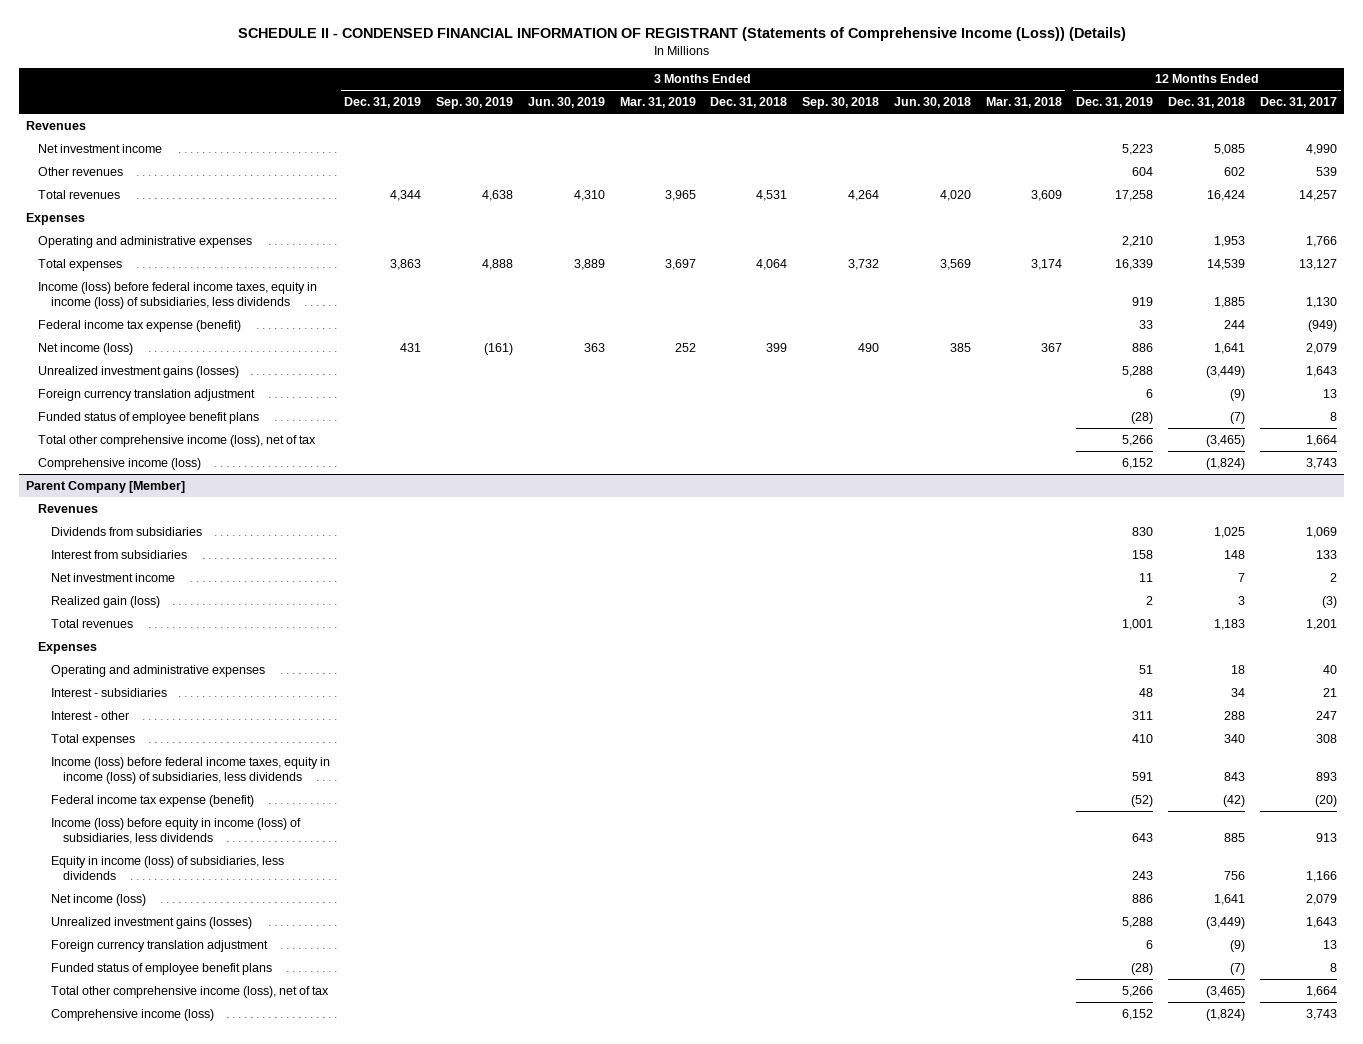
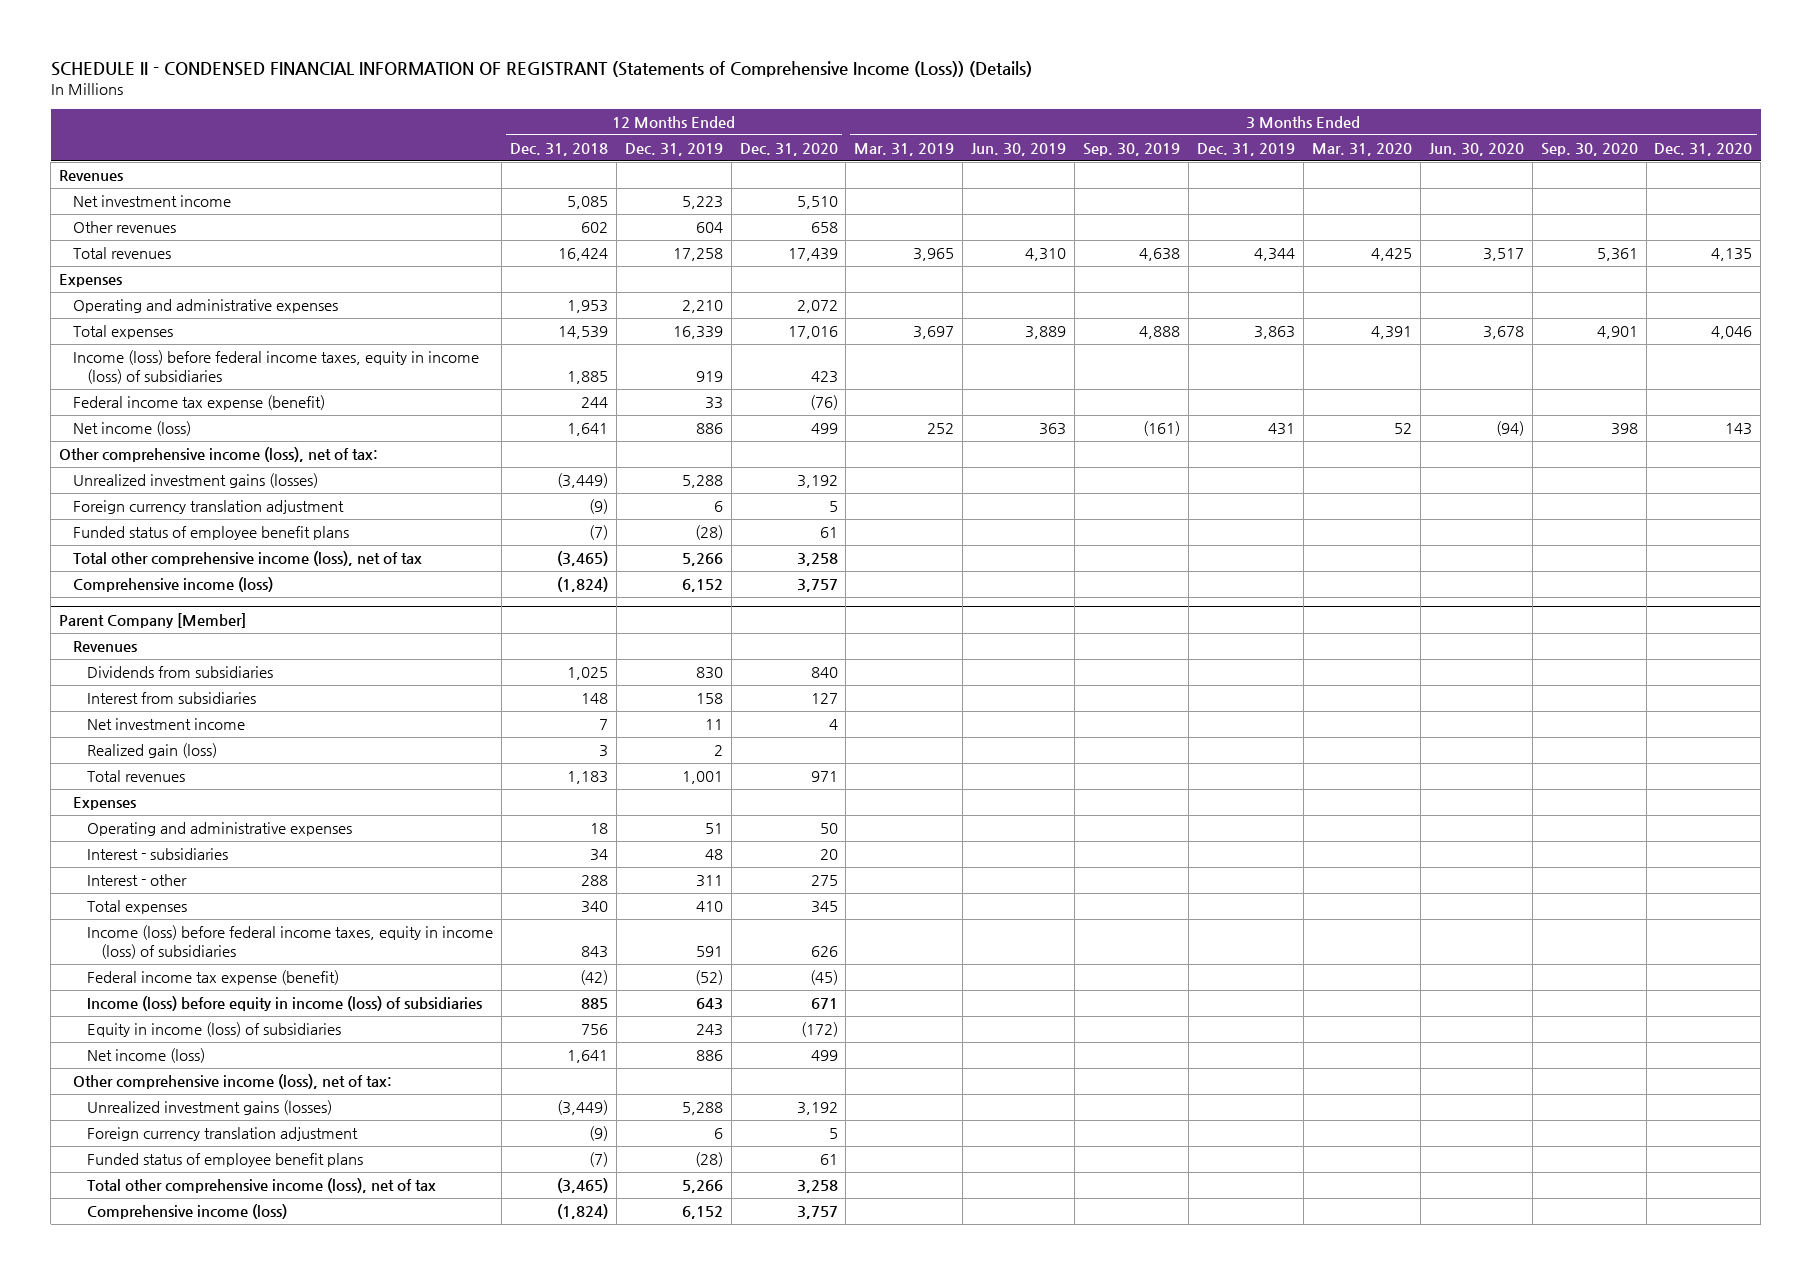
[710,97,788,109] Dec. 31, 2018 -> none
[802,97,880,110] Sep. 30, 2018 -> none
[893,97,971,109] Jun. 30, 2018 -> none
[985,97,1062,109] Mar. 31, 2018 -> none
[1259,97,1337,109] Dec. 31, 2017 -> none
none -> [739,143,838,157] Dec. 31, 2020
none -> [1311,143,1412,157] Mar. 31, 2020
none -> [1428,143,1524,157] Jun. 30, 2020
none -> [1540,143,1638,157] Sep. 30, 2020
none -> [1654,143,1753,157] Dec. 31, 2020
[38,281,318,309] Income (loss) before federal income taxes, equity in income (loss) of subsidiaries, less dividends -> [73,350,480,385] Income (loss) before federal income taxes, equity in income (loss) of subsidiaries
none -> [59,447,379,463] Other comprehensive income (loss), net of tax:
[50,756,330,784] Income (loss) before federal income taxes, equity in income (loss) of subsidiaries, less dividends -> [86,925,493,960] Income (loss) before federal income taxes, equity in income (loss) of subsidiaries
[50,817,301,844] Income (loss) before equity in income (loss) of subsidiaries, less dividends -> [86,996,482,1012] Income (loss) before equity in income (loss) of subsidiaries
[50,855,284,880] Equity in income (loss) of subsidiaries, less dividends -> [86,1022,341,1038] Equity in income (loss) of subsidiaries
none -> [73,1074,393,1090] Other comprehensive income (loss), net of tax:

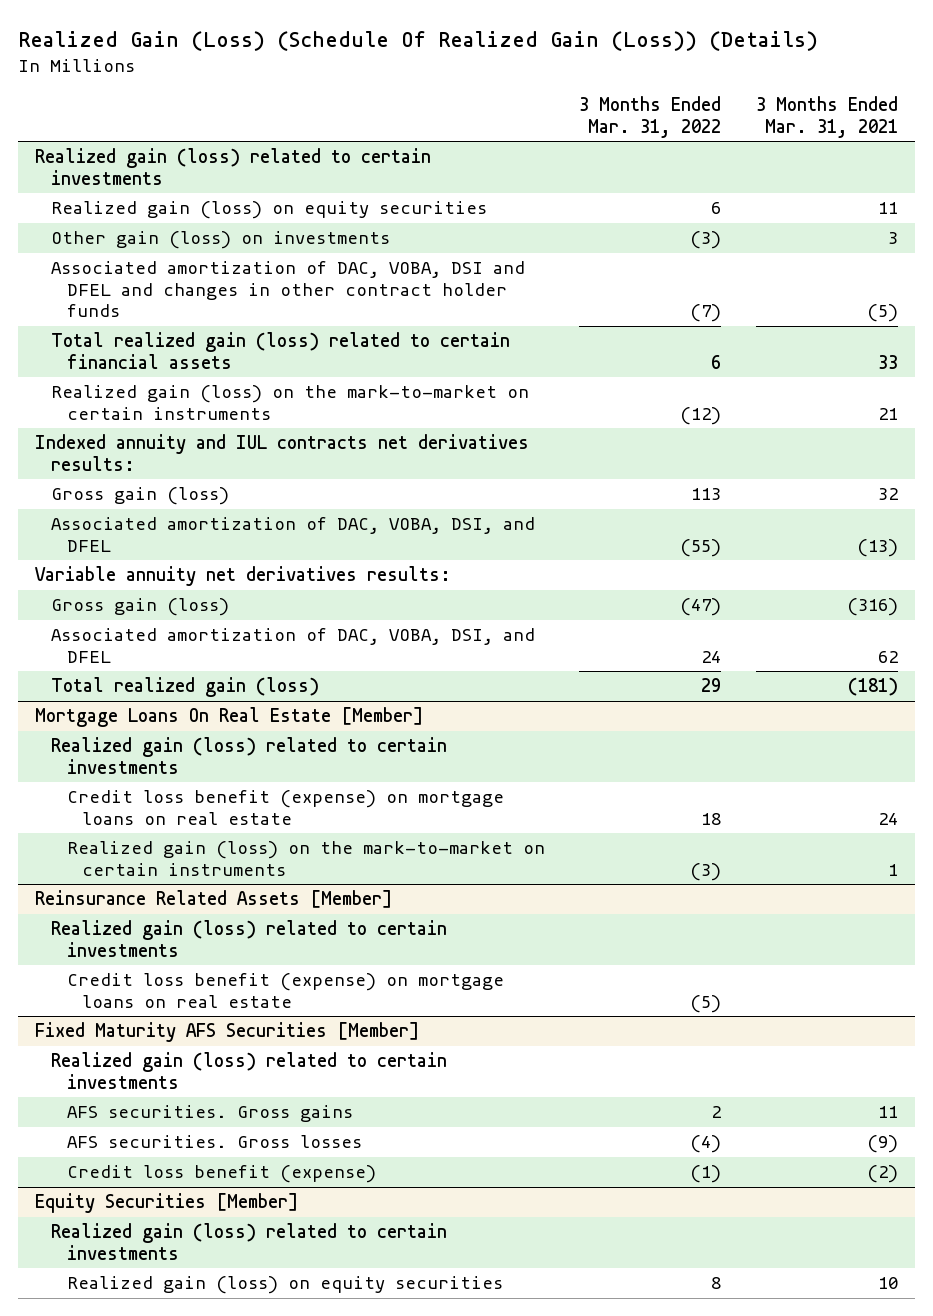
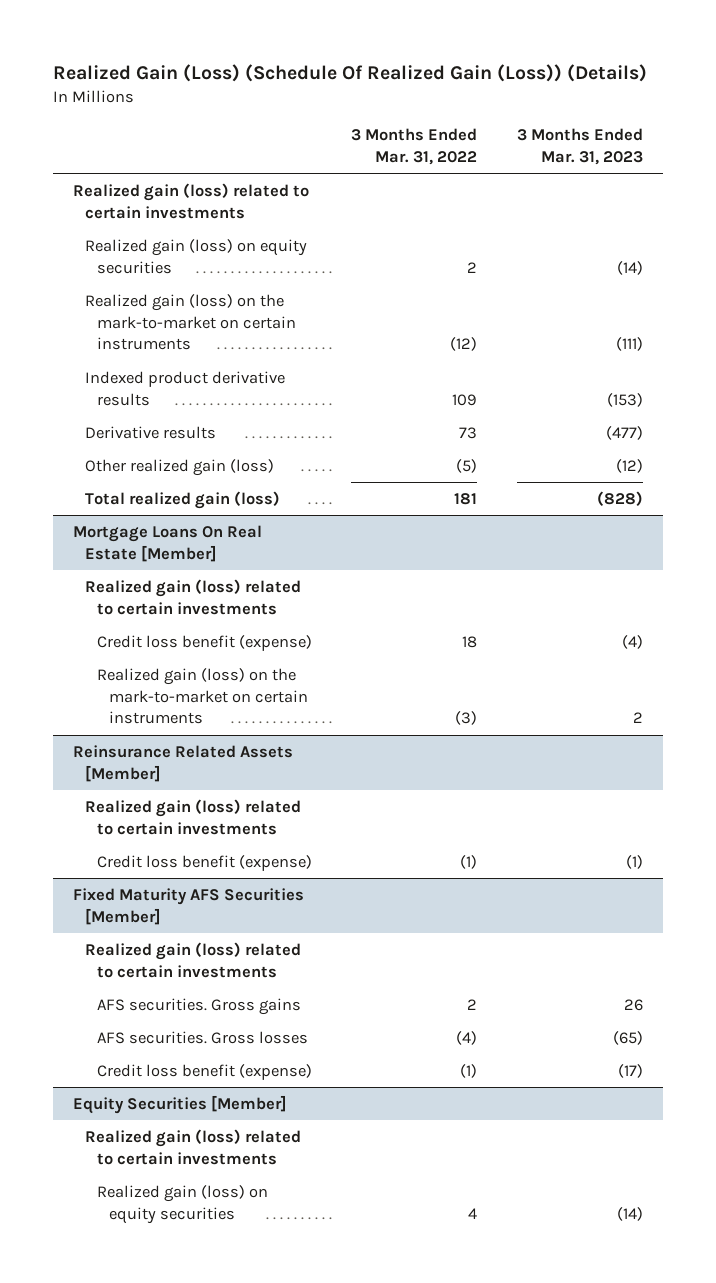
[755,96,898,138] 3 Months Ended Mar. 31, 2021 -> none
none -> [516,128,643,166] 3 Months Ended Mar. 31, 2023
[51,231,391,250] Other gain (loss) on investments -> none
[51,261,526,318] Associated amortization of DAC, VOBA, DSI and DFEL and changes in other contract holder funds -> none
[51,332,511,369] Total realized gain (loss) related to certain financial assets -> none
[711,202,722,215] 6 -> [467,261,478,273] 2
[35,434,530,471] Indexed annuity and IUL contracts net derivatives results: -> none
[51,487,230,506] Gross gain (loss) -> none
[51,517,536,552] Associated amortization of DAC, VOBA, DSI, and DFEL -> none
[35,566,452,587] Variable annuity net derivatives results: -> none
[51,598,230,617] Gross gain (loss) -> none
[51,628,536,663] Associated amortization of DAC, VOBA, DSI, and DFEL -> none
none -> [84,370,285,406] Indexed product derivative results
none -> [84,425,216,439] Derivative results
none -> [84,458,274,476] Other realized gain (loss)
[701,678,722,693] 29 -> [454,492,478,505] 181
[66,790,504,825] Credit loss benefit (expense) on mortgage loans on real estate -> [96,634,312,651] Credit loss benefit (expense)
[66,973,504,1008] Credit loss benefit (expense) on mortgage loans on real estate -> [96,854,312,871] Credit loss benefit (expense)
[690,994,722,1013] (5) -> [460,854,478,869] (1)
[711,1277,722,1290] 8 -> [468,1207,478,1219] 4

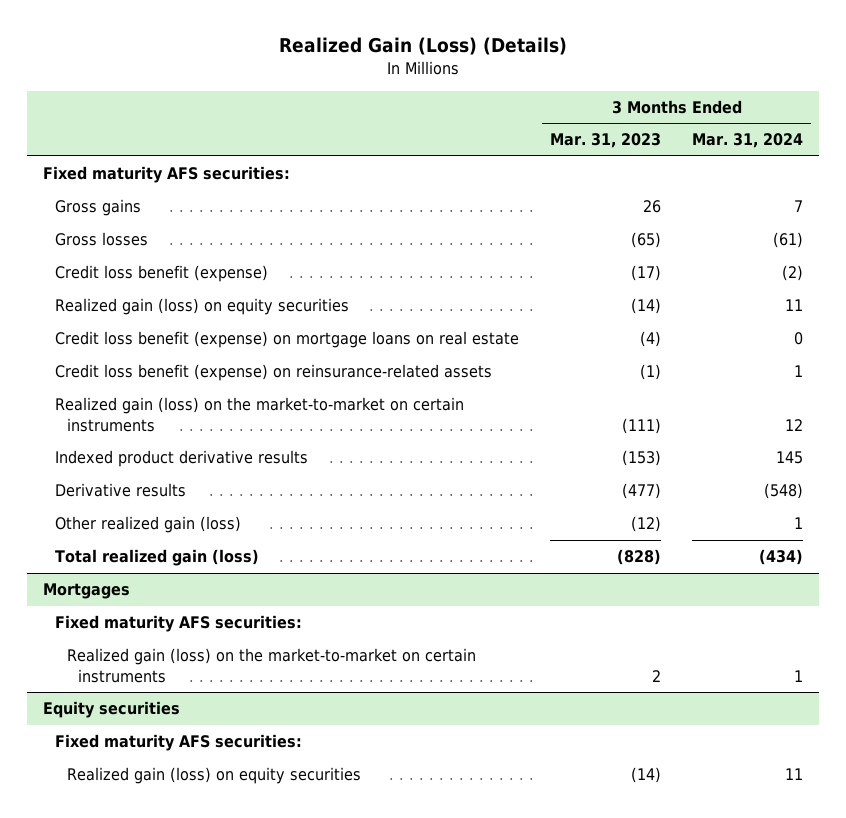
[52,63,647,82] Realized Gain (Loss) (Schedule Of Realized Gain (Loss)) (Details) -> [279,37,568,56] Realized Gain (Loss) (Details)
[351,128,478,166] 3 Months Ended Mar. 31, 2022 -> none
none -> [692,133,804,149] Mar. 31, 2024
[72,182,309,219] Realized gain (loss) related to certain investments -> none
none -> [42,166,290,184] Fixed maturity AFS securities:
none -> [54,199,141,217] Gross gains
none -> [54,232,148,247] Gross losses
none -> [54,265,268,283] Credit loss benefit (expense)
none -> [54,331,519,349] Credit loss benefit (expense) on mortgage loans on real estate
none -> [54,364,492,382] Credit loss benefit (expense) on reinsurance-related assets
[84,293,296,351] Realized gain (loss) on the mark-to-market on certain instruments -> [54,397,464,432] Realized gain (loss) on the market-to-market on certain instruments
[84,578,301,615] Realized gain (loss) related to certain investments -> none
[96,634,312,651] Credit loss benefit (expense) -> none
[72,744,293,782] Reinsurance Related Assets [Member] -> none
[84,798,301,835] Realized gain (loss) related to certain investments -> none
[96,854,312,871] Credit loss benefit (expense) -> none
[72,887,304,925] Fixed Maturity AFS Securities [Member] -> none
[84,941,301,978] Realized gain (loss) related to certain investments -> none
[96,997,301,1015] AFS securities. Gross gains -> none
[96,1030,308,1044] AFS securities. Gross losses -> none
[96,1063,312,1080] Credit loss benefit (expense) -> none
[84,1128,301,1165] Realized gain (loss) related to certain investments -> none
[72,524,262,562] Mortgage Loans On Real Estate [Member] -> [42,583,130,600] Mortgages
none -> [54,615,302,633] Fixed maturity AFS securities:
[96,667,308,725] Realized gain (loss) on the mark-to-market on certain instruments -> [66,648,476,683] Realized gain (loss) on the market-to-market on certain instruments
[72,1094,287,1114] Equity Securities [Member] -> [42,701,180,719] Equity securities
none -> [54,734,302,752] Fixed maturity AFS securities:

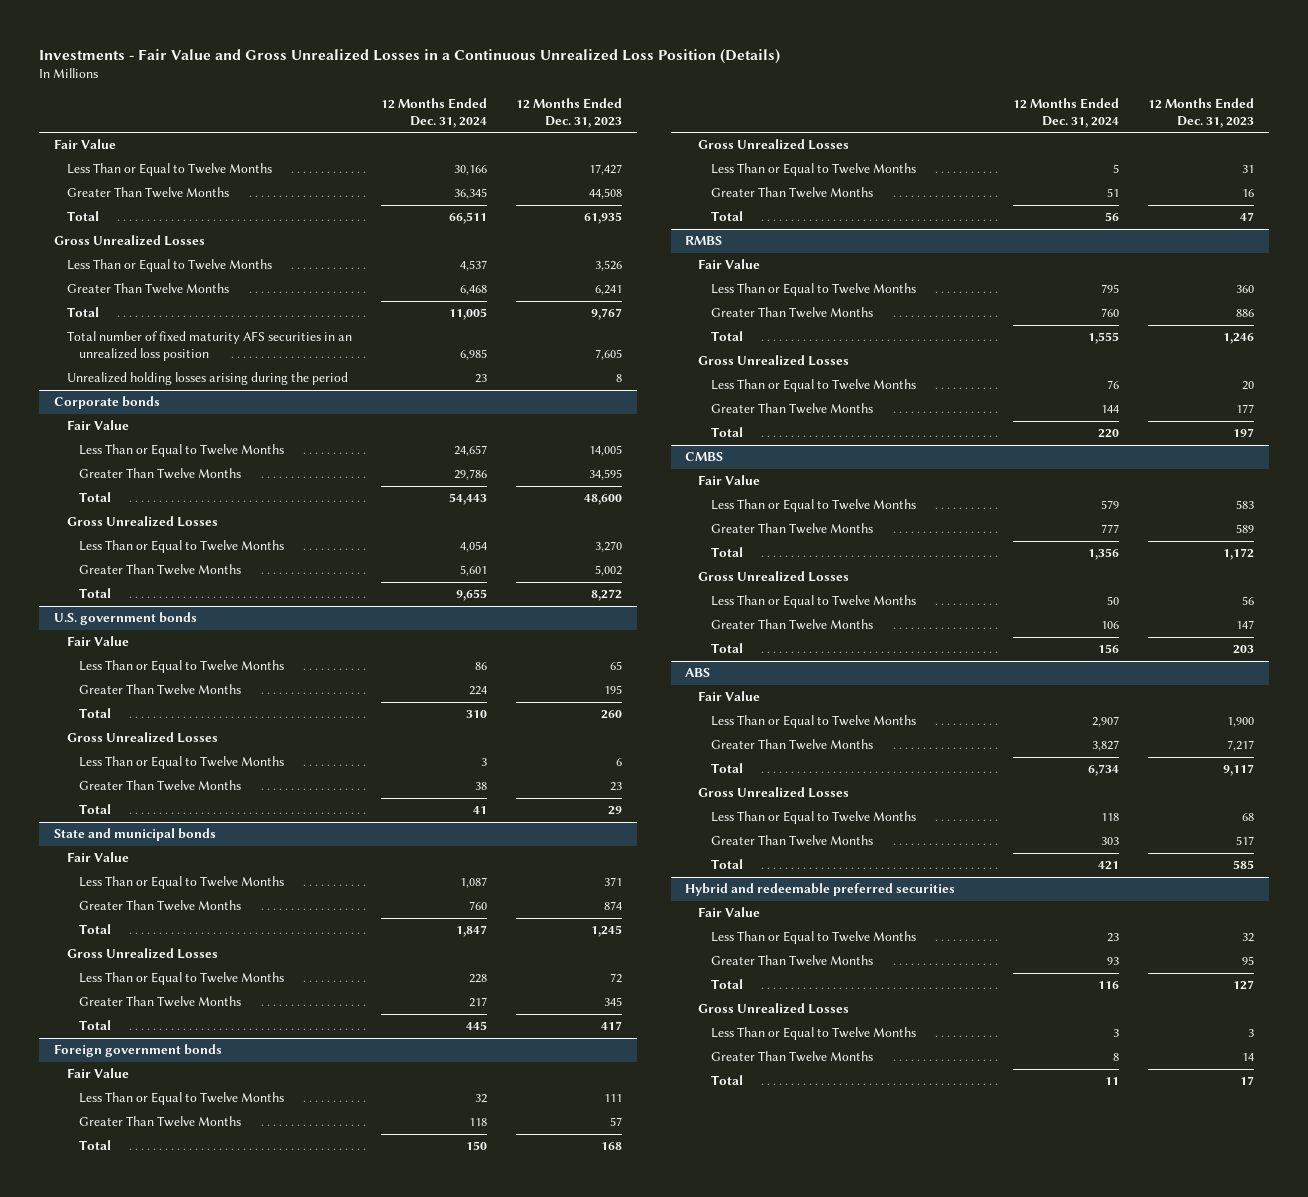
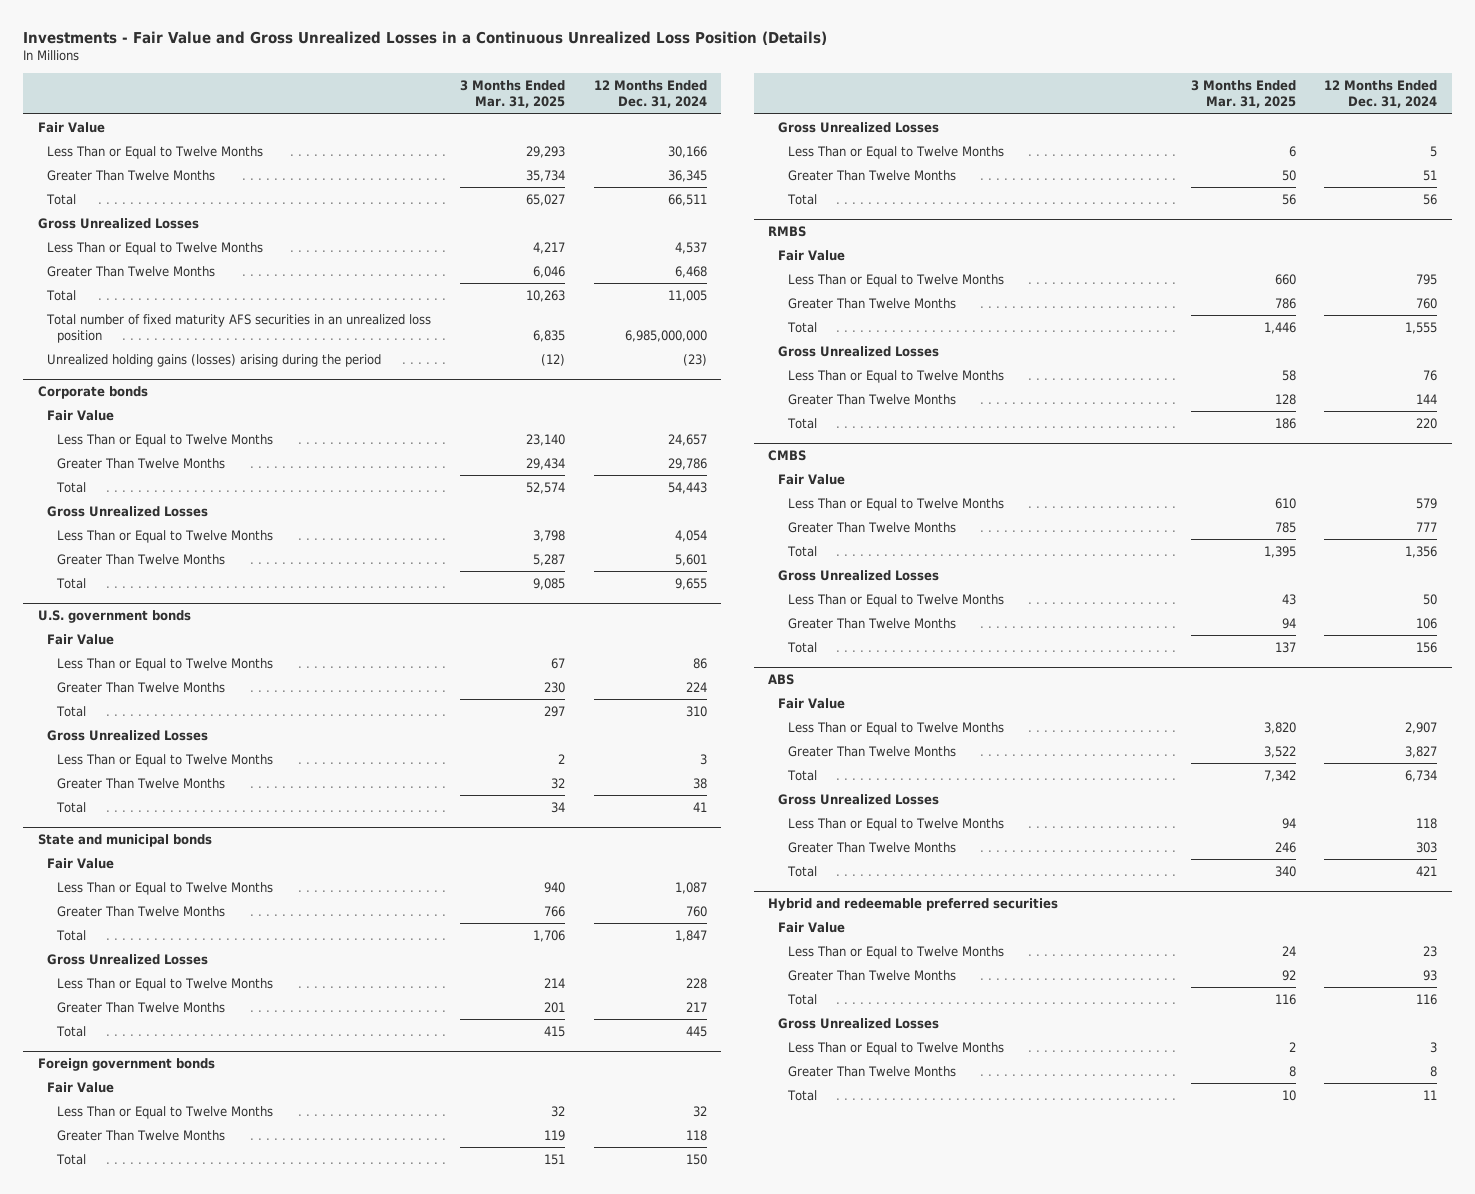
[516,97,623,129] 12 Months Ended Dec. 31, 2023 -> none
none -> [460,79,566,109] 3 Months Ended Mar. 31, 2025
[459,349,487,361] 6,985 -> [624,330,707,343] 6,985,000,000
[66,372,348,386] Unrealized holding losses arising during the period -> [47,353,382,367] Unrealized holding gains (losses) arising during the period
[474,374,487,384] 23 -> [682,353,707,366] (23)

